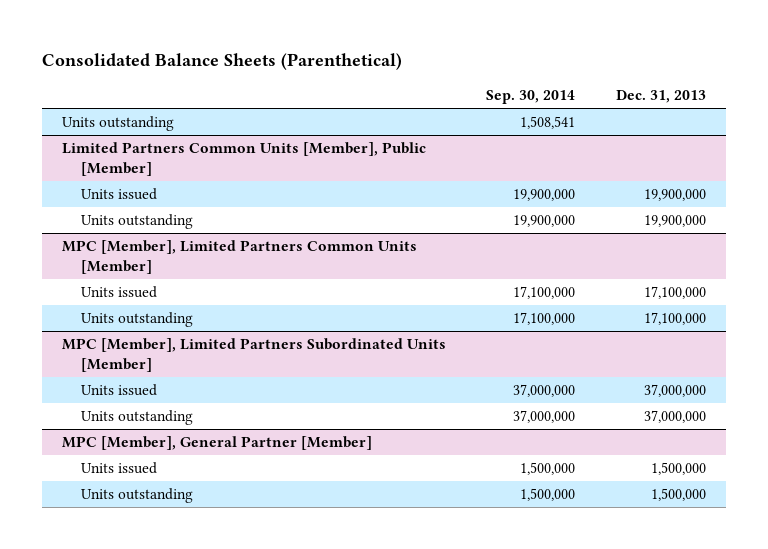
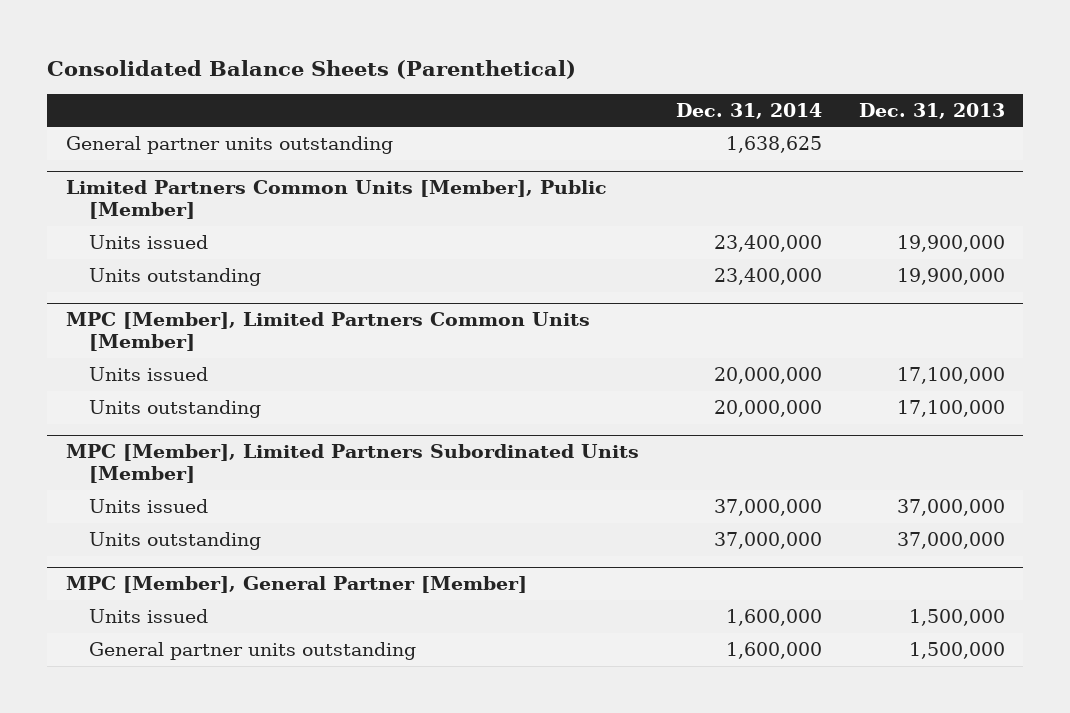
[486,90,576,105] Sep. 30, 2014 -> none
none -> [675,102,822,119] Dec. 31, 2014
[62,116,175,132] Units outstanding -> [65,135,393,154] General partner units outstanding
[80,488,193,504] Units outstanding -> [88,641,416,660] General partner units outstanding

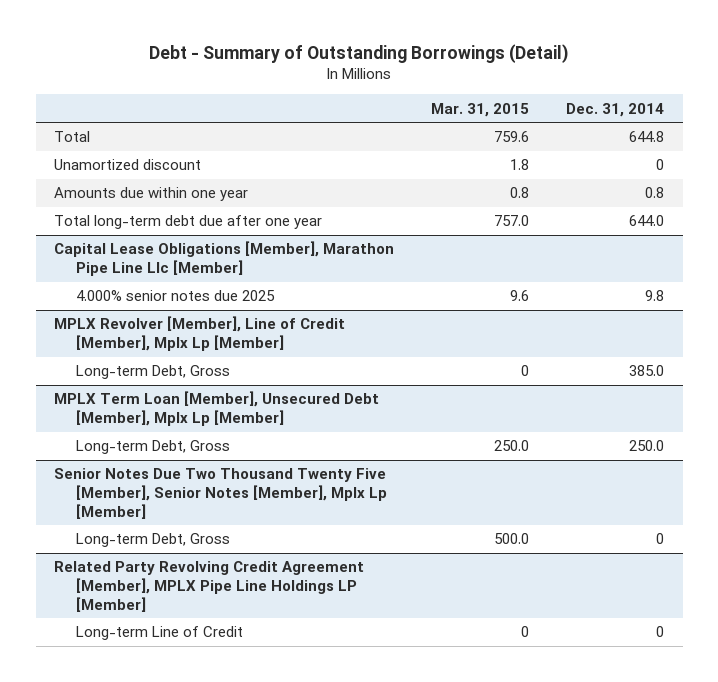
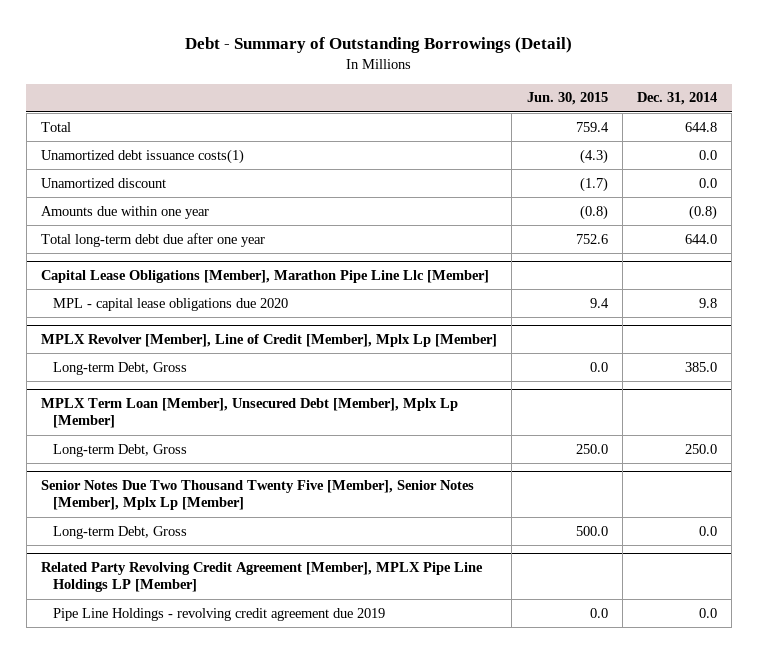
[431,102,530,117] Mar. 31, 2015 -> none
none -> [526,92,608,106] Jun. 30, 2015
none -> [41,148,245,164] Unamortized debt issuance costs(1)
[656,159,665,171] 0 -> [699,177,718,188] 0.0
[645,187,665,199] 0.8 -> [689,204,718,220] (0.8)
[76,290,276,302] 4.000% senior notes due 2025 -> [53,297,289,311] MPL - capital lease obligations due 2020
[656,533,665,545] 0 -> [699,525,718,536] 0.0
[76,626,244,641] Long-term Line of Credit -> none
none -> [53,607,386,621] Pipe Line Holdings - revolving credit agreement due 2019

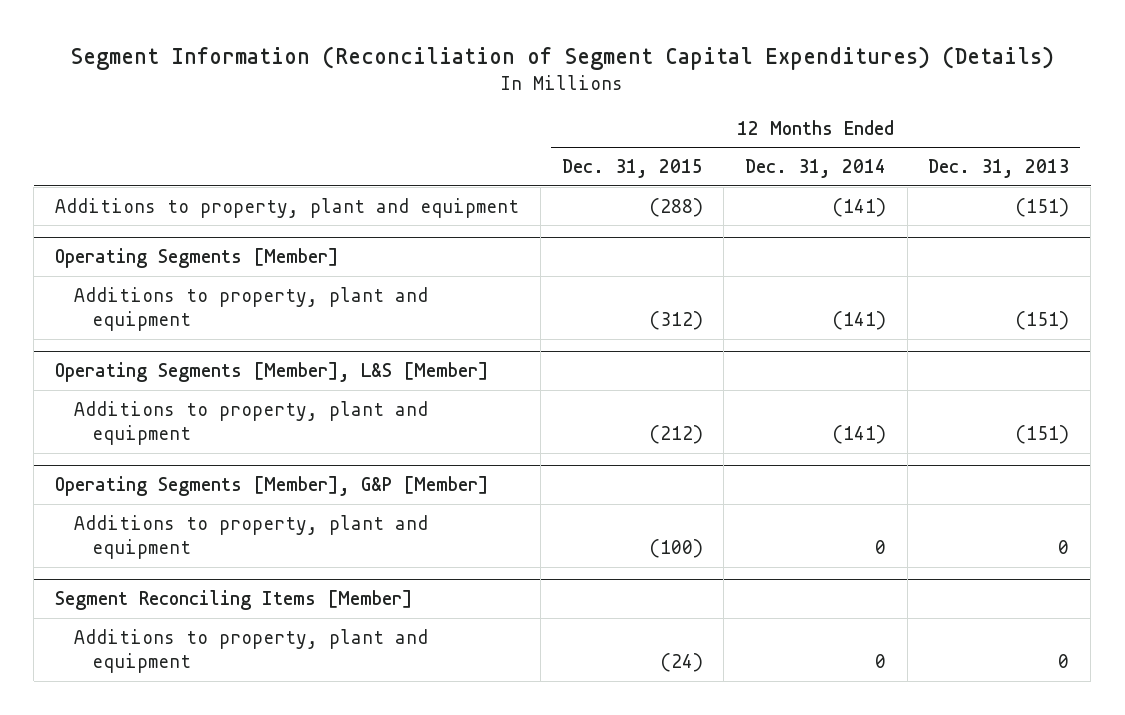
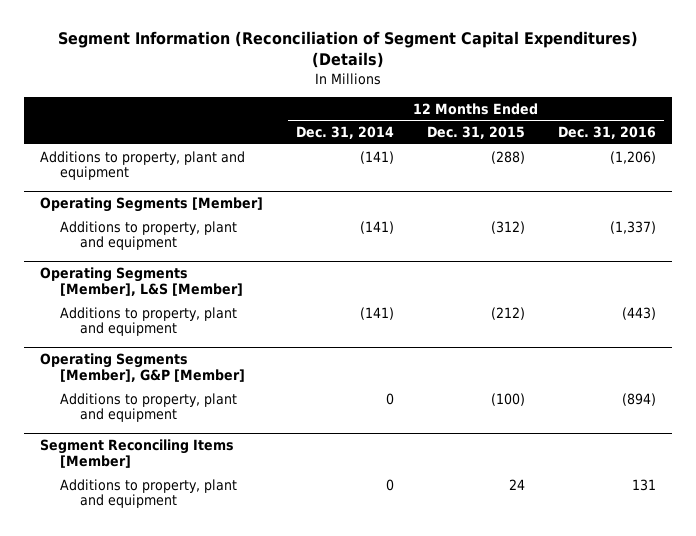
[928,159,1070,179] Dec. 31, 2013 -> none
none -> [557,125,656,139] Dec. 31, 2016
[659,653,703,673] (24) -> [508,478,525,490] 24

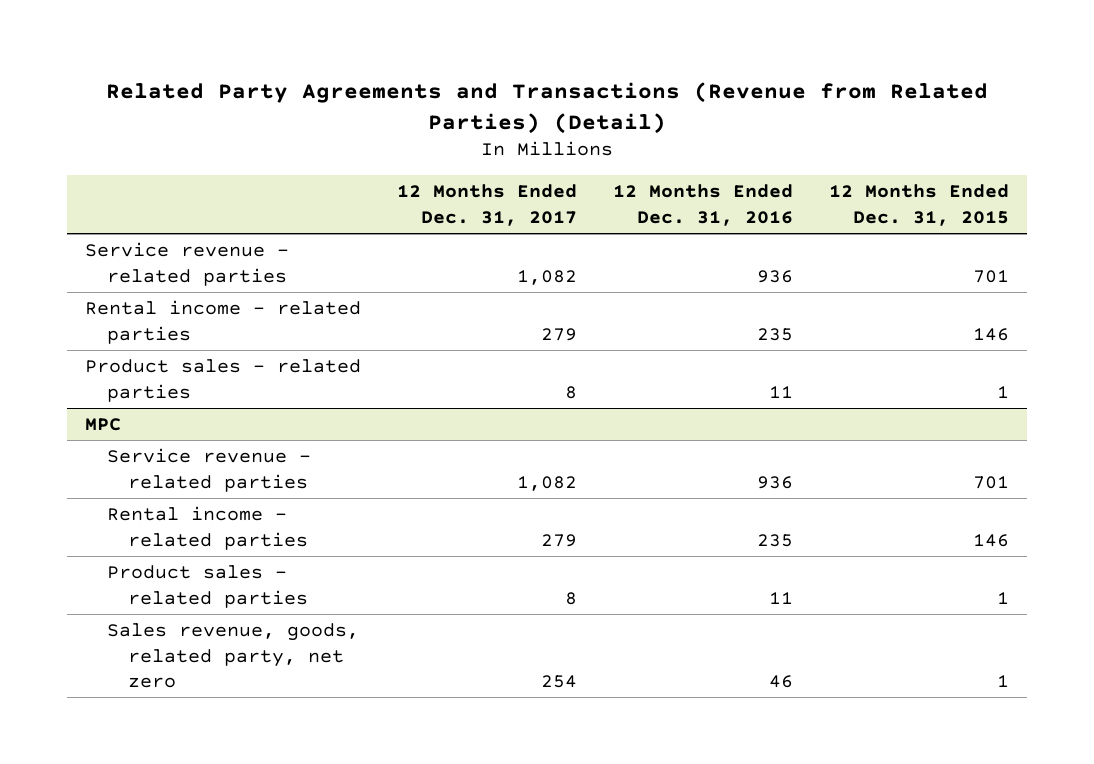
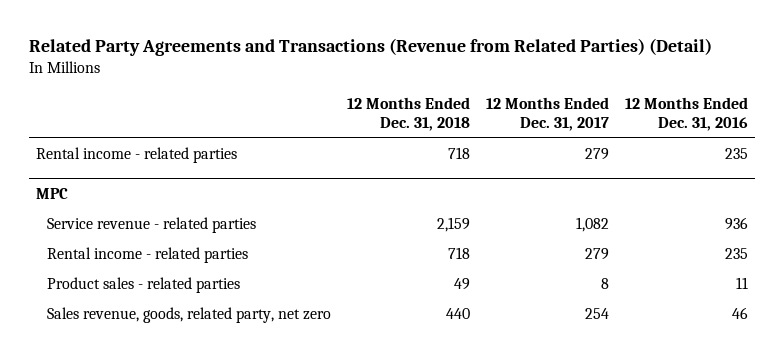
[828,184,1009,226] 12 Months Ended Dec. 31, 2015 -> none
none -> [347,96,471,131] 12 Months Ended Dec. 31, 2018
[84,242,289,286] Service revenue - related parties -> none
[84,359,361,402] Product sales - related parties -> none

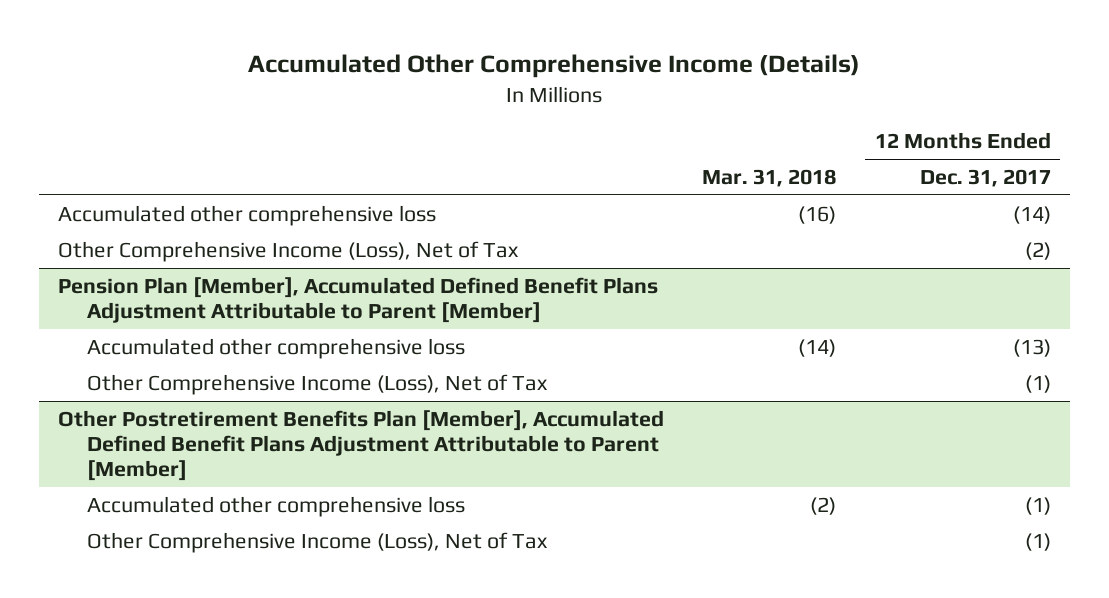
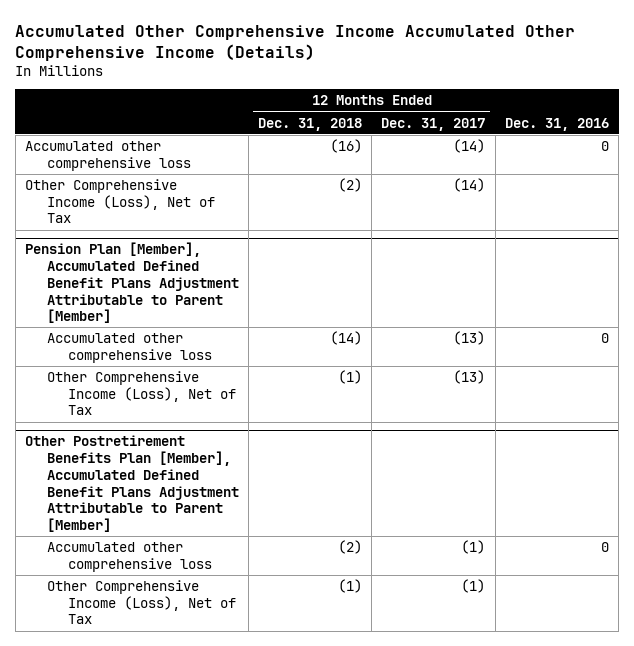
[248,54,861,79] Accumulated Other Comprehensive Income (Details) -> [15,24,576,61] Accumulated Other Comprehensive Income Accumulated Other Comprehensive Income (Details)
[702,168,837,187] Mar. 31, 2018 -> none
none -> [258,117,363,131] Dec. 31, 2018
none -> [504,117,609,131] Dec. 31, 2016
[1024,241,1051,260] (2) -> [453,178,486,193] (14)
[1024,374,1051,393] (1) -> [453,370,486,385] (13)

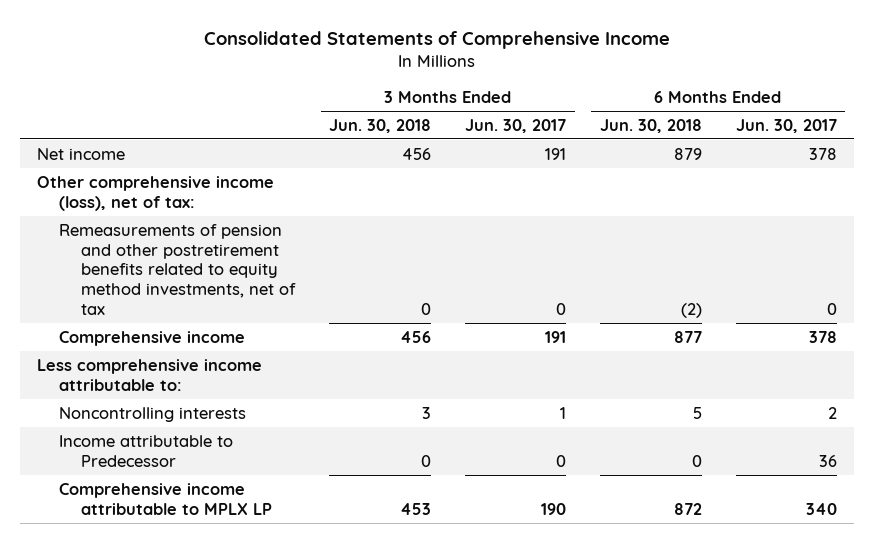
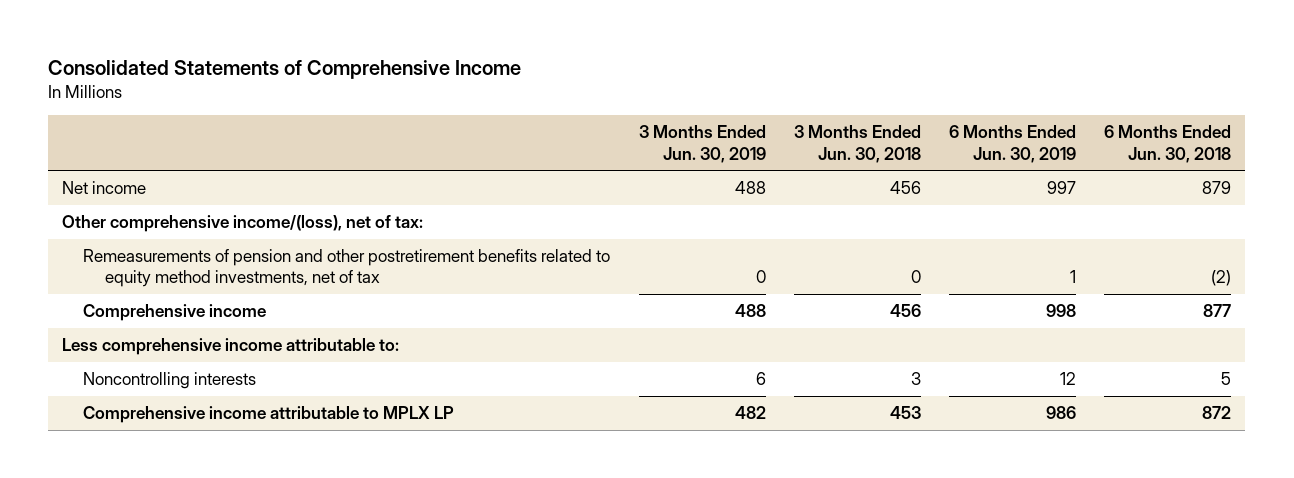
[465,118,567,133] Jun. 30, 2017 -> none
[735,118,837,133] Jun. 30, 2017 -> none
none -> [638,125,766,163] 3 Months Ended Jun. 30, 2019
none -> [949,125,1077,163] 6 Months Ended Jun. 30, 2019
[37,175,275,211] Other comprehensive income (loss), net of tax: -> [62,215,424,233] Other comprehensive income/(loss), net of tax:
[59,434,234,467] Income attributable to Predecessor -> none

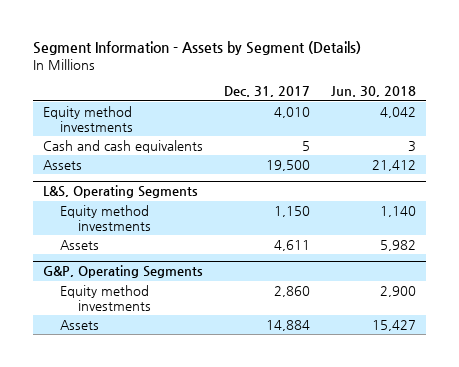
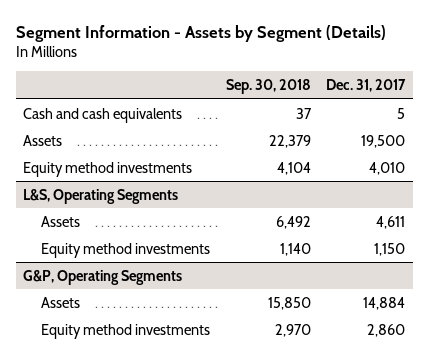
[330,86,416,98] Jun. 30, 2018 -> none
none -> [225,79,311,95] Sep. 30, 2018
[43,106,134,132] Equity method investments -> [23,161,193,177] Equity method investments
[60,205,151,231] Equity method investments -> [41,242,211,258] Equity method investments
[60,285,151,311] Equity method investments -> [41,323,211,339] Equity method investments

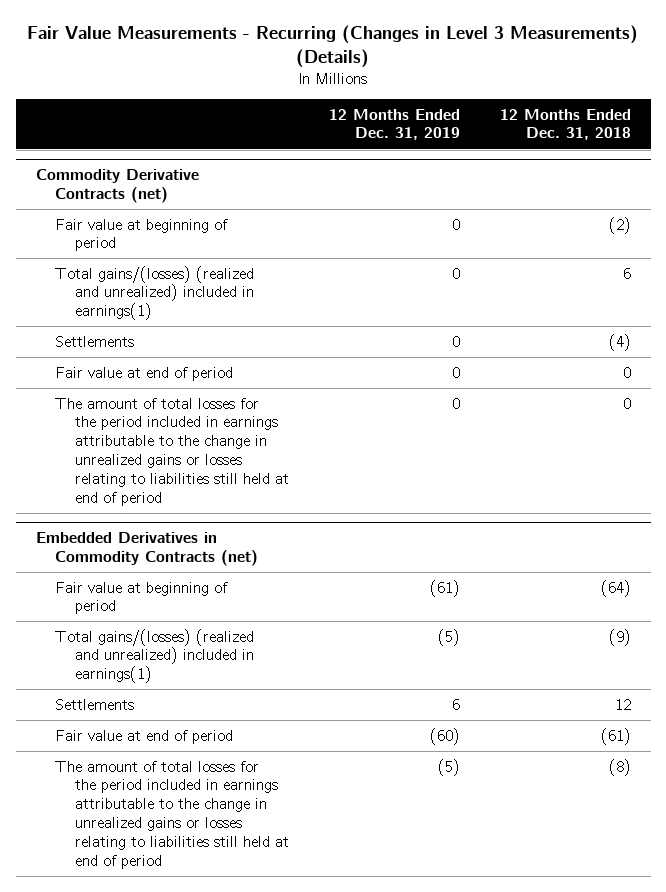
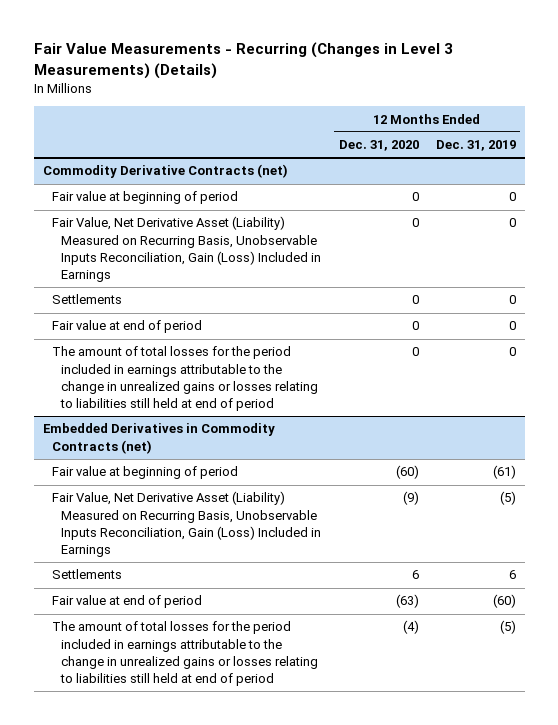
[499,108,631,141] 12 Months Ended Dec. 31, 2018 -> none
none -> [338,140,419,152] Dec. 31, 2020
[55,265,255,321] Total gains/(losses) (realized and unrealized) included in earnings(1) -> [52,216,322,282] Fair Value, Net Derivative Asset (Liability) Measured on Recurring Basis, Unobservable Inputs Reconciliation, Gain (Loss) Included in Earnings
[55,628,255,684] Total gains/(losses) (realized and unrealized) included in earnings(1) -> [52,491,322,557] Fair Value, Net Derivative Asset (Liability) Measured on Recurring Basis, Unobservable Inputs Reconciliation, Gain (Loss) Included in Earnings

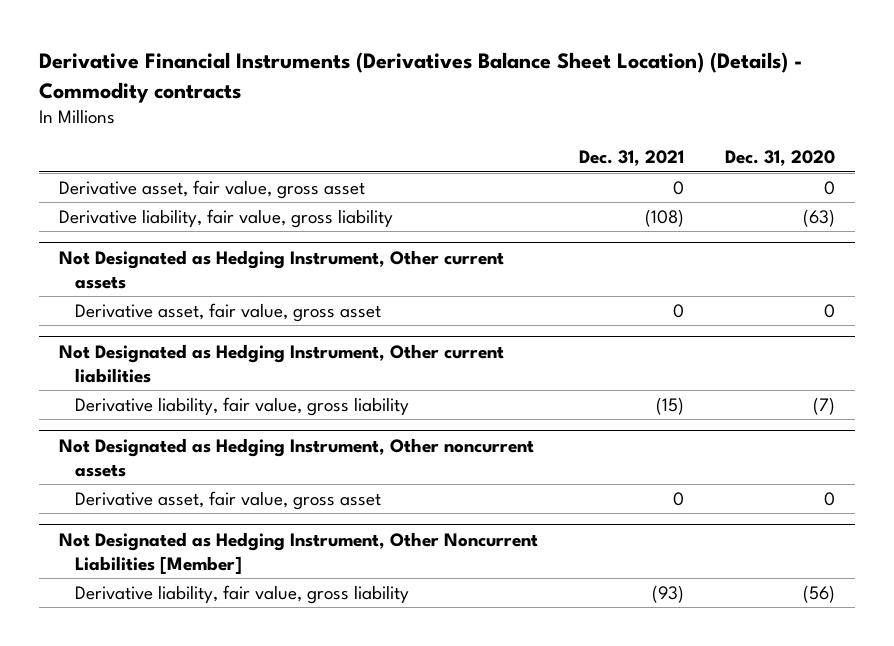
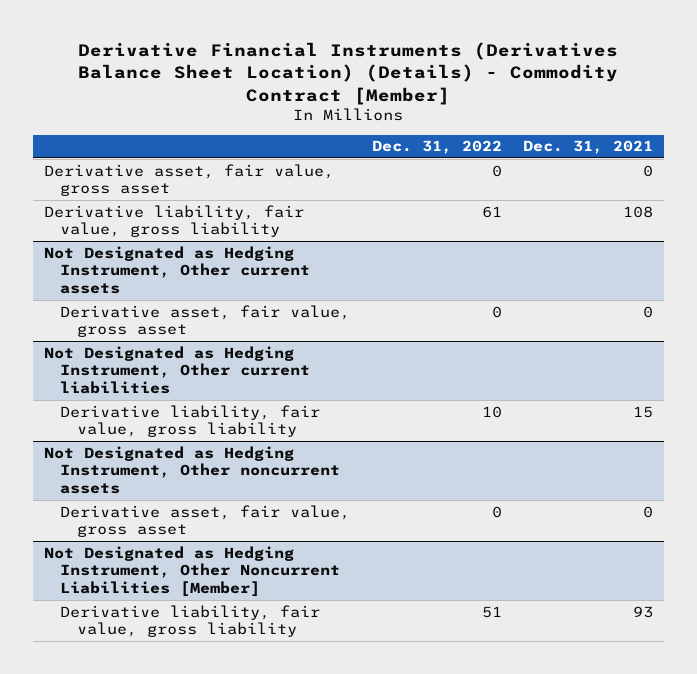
[38,52,802,103] Derivative Financial Instruments (Derivatives Balance Sheet Location) (Details) - Commodity contracts -> [78,41,619,105] Derivative Financial Instruments (Derivatives Balance Sheet Location) (Details) - Commodity Contract [Member]
[724,150,835,167] Dec. 31, 2020 -> none
none -> [371,140,502,155] Dec. 31, 2022
[644,208,684,227] (108) -> [623,205,654,218] 108
[655,396,684,415] (15) -> [633,405,654,418] 15
[651,584,684,603] (93) -> [633,605,654,618] 93

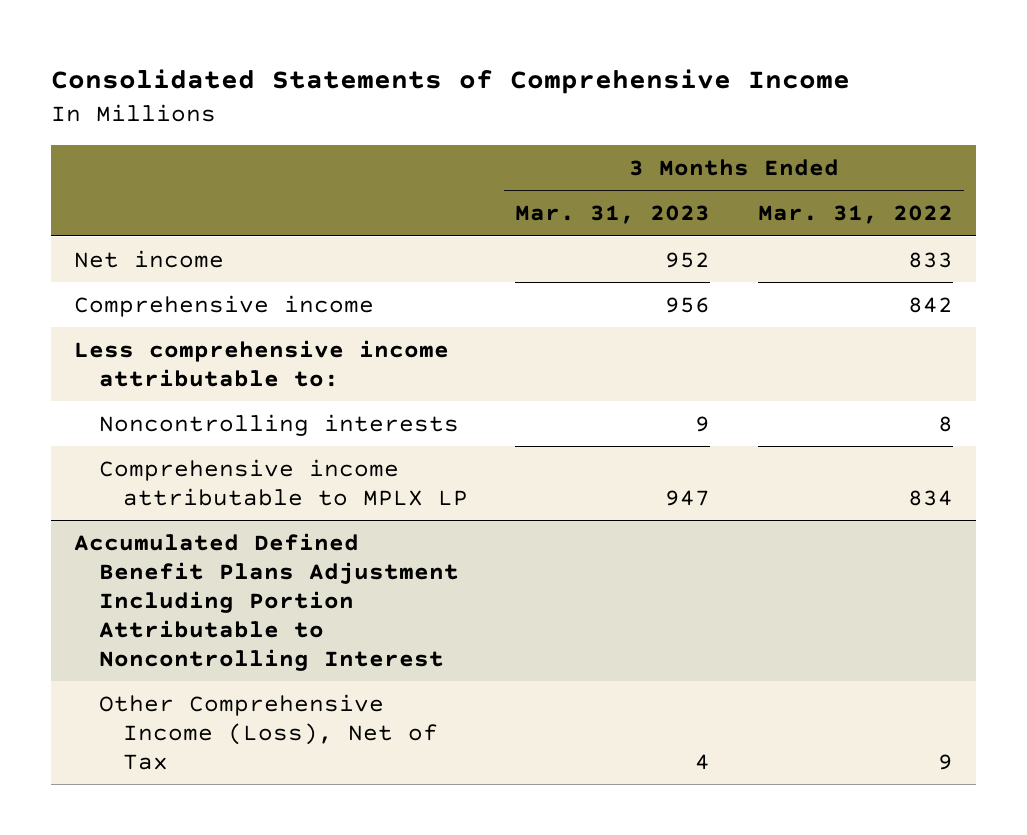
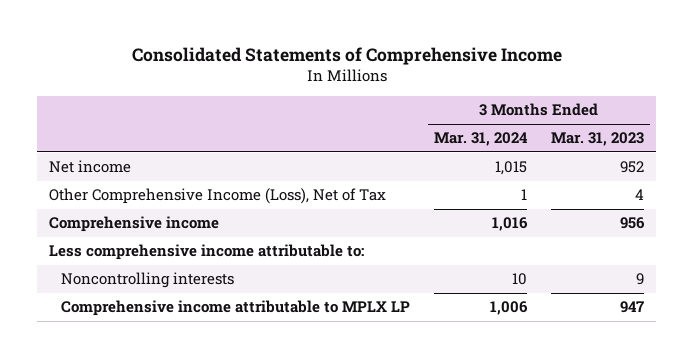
[757,205,953,225] Mar. 31, 2022 -> none
none -> [434,132,529,147] Mar. 31, 2024
none -> [49,188,387,205] Other Comprehensive Income (Loss), Net of Tax
[74,532,459,671] Accumulated Defined Benefit Plans Adjustment Including Portion Attributable to Noncontrolling Interest -> none
[98,693,439,770] Other Comprehensive Income (Loss), Net of Tax -> none

